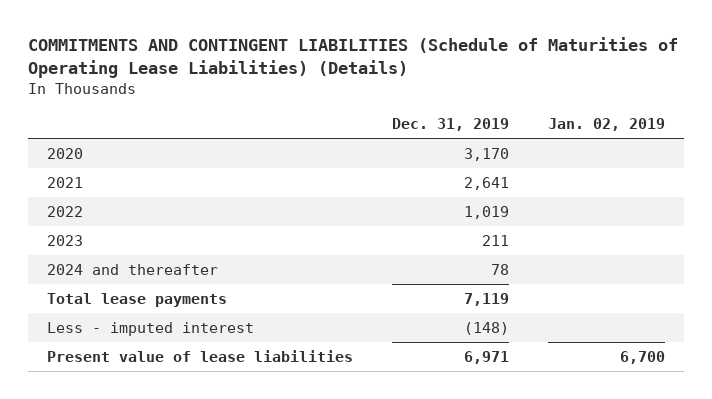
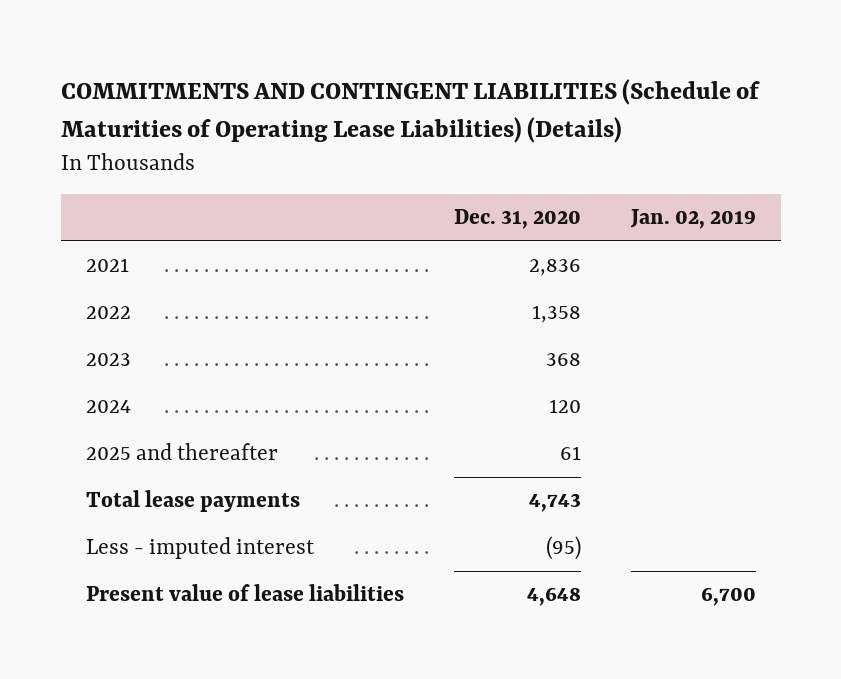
[391,118,509,132] Dec. 31, 2019 -> none
none -> [453,209,581,230] Dec. 31, 2020
[47,147,84,159] 2020 -> none
none -> [85,400,131,414] 2024
[47,263,219,275] 2024 and thereafter -> [85,443,278,461] 2025 and thereafter

